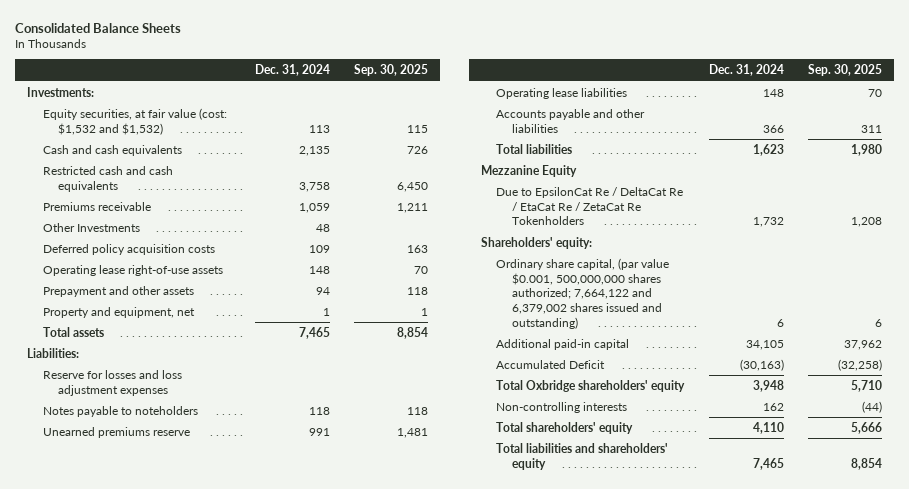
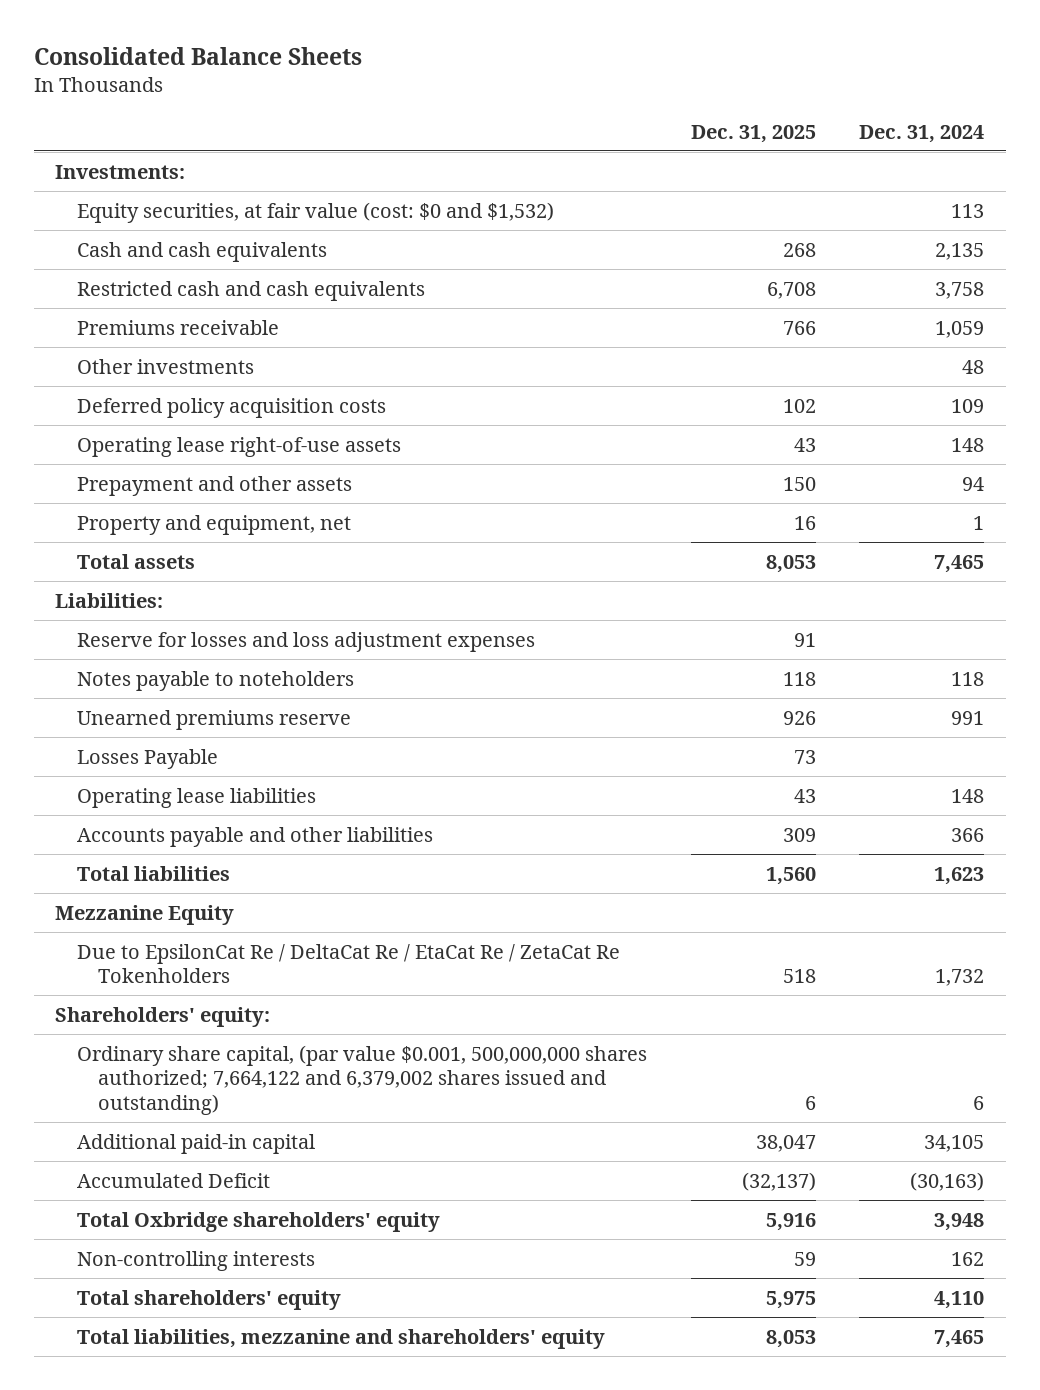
[354,64,429,77] Sep. 30, 2025 -> none
none -> [690,124,816,143] Dec. 31, 2025
[42,107,227,135] Equity securities, at fair value (cost: $1,532 and $1,532) -> [76,201,554,223] Equity securities, at fair value (cost: $0 and $1,532)
[42,222,140,232] Other Investments -> [76,358,254,374] Other investments
none -> [76,748,218,769] Losses Payable
[496,442,669,470] Total liabilities and shareholders' equity -> [76,1328,605,1349] Total liabilities, mezzanine and shareholders' equity

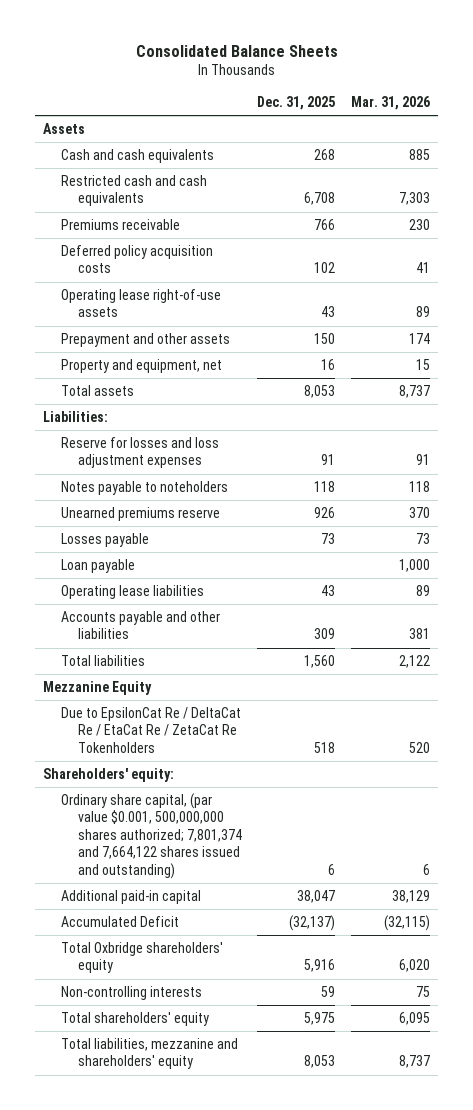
[859,124,985,143] Dec. 31, 2024 -> none
none -> [350,96,430,111] Mar. 31, 2026
[55,164,186,179] Investments: -> none
[76,201,554,223] Equity securities, at fair value (cost: $0 and $1,532) -> none
none -> [43,123,86,135] Assets
[76,358,254,374] Other investments -> none
[76,748,218,769] Losses Payable -> [60,533,149,548] Losses payable
none -> [60,559,135,574] Loan payable
[76,1044,647,1115] Ordinary share capital, (par value $0.001, 500,000,000 shares authorized; 7,664,122 and 6,379,002 shares issued and outstanding) -> [60,793,242,879] Ordinary share capital, (par value $0.001, 500,000,000 shares authorized; 7,801,374 and 7,664,122 shares issued and outstanding)

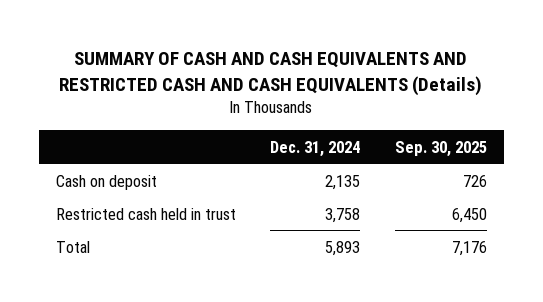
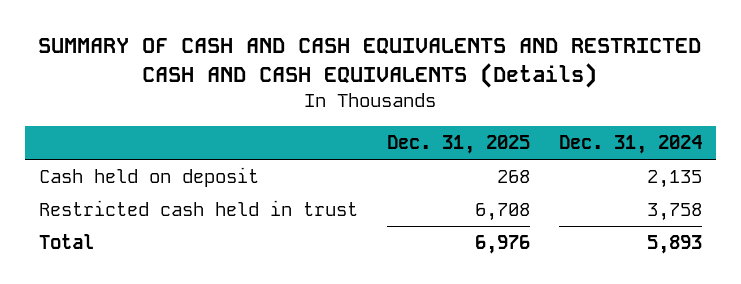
[394,140,487,157] Sep. 30, 2025 -> none
none -> [386,135,530,155] Dec. 31, 2025
[56,174,158,190] Cash on deposit -> [39,167,260,188] Cash held on deposit

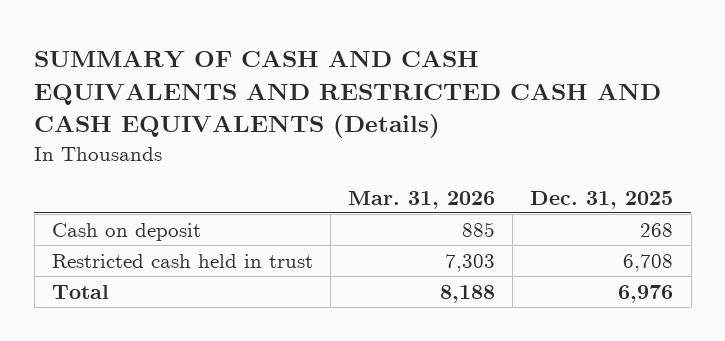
[558,135,702,155] Dec. 31, 2024 -> none
none -> [348,190,496,209] Mar. 31, 2026
[39,167,260,188] Cash held on deposit -> [51,222,201,241] Cash on deposit

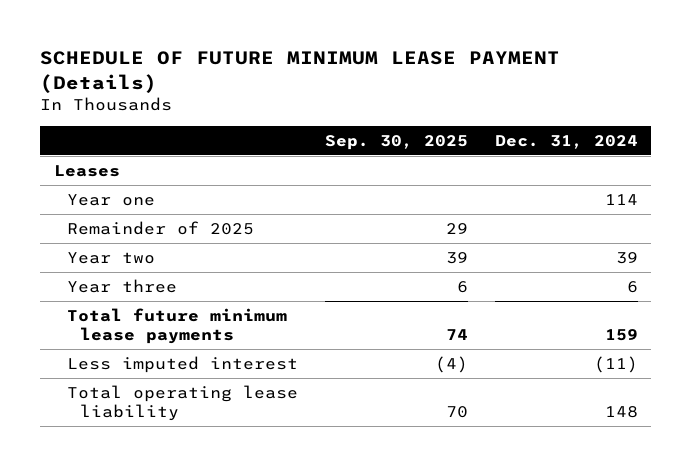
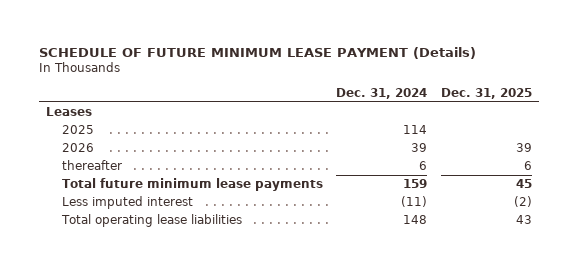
[324,134,468,150] Sep. 30, 2025 -> none
none -> [440,87,532,99] Dec. 31, 2025
[66,220,254,235] Remainder of 2025 -> none
[66,278,177,293] Year three -> none
[66,193,155,206] Year one -> [61,125,94,135] 2025
[66,251,155,264] Year two -> [61,143,94,153] 2026
none -> [61,160,122,171] thereafter
[66,384,298,422] Total operating lease liability -> [60,214,242,228] Total operating lease liabilities

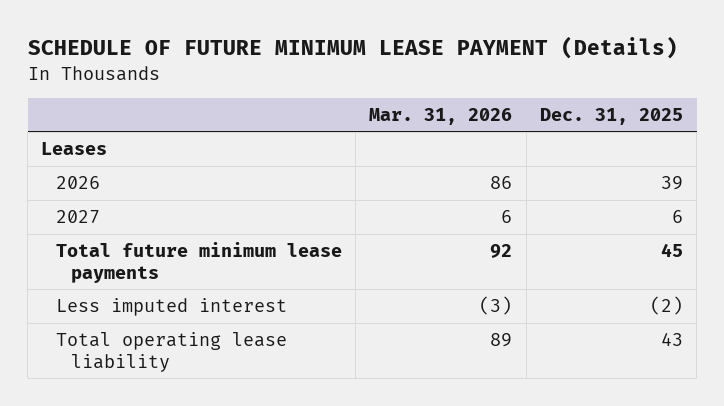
[336,87,428,99] Dec. 31, 2024 -> none
none -> [369,107,513,125] Mar. 31, 2026
[61,125,94,135] 2025 -> none
[61,160,122,171] thereafter -> none
none -> [55,210,100,224] 2027
[60,214,242,228] Total operating lease liabilities -> [55,332,287,372] Total operating lease liability

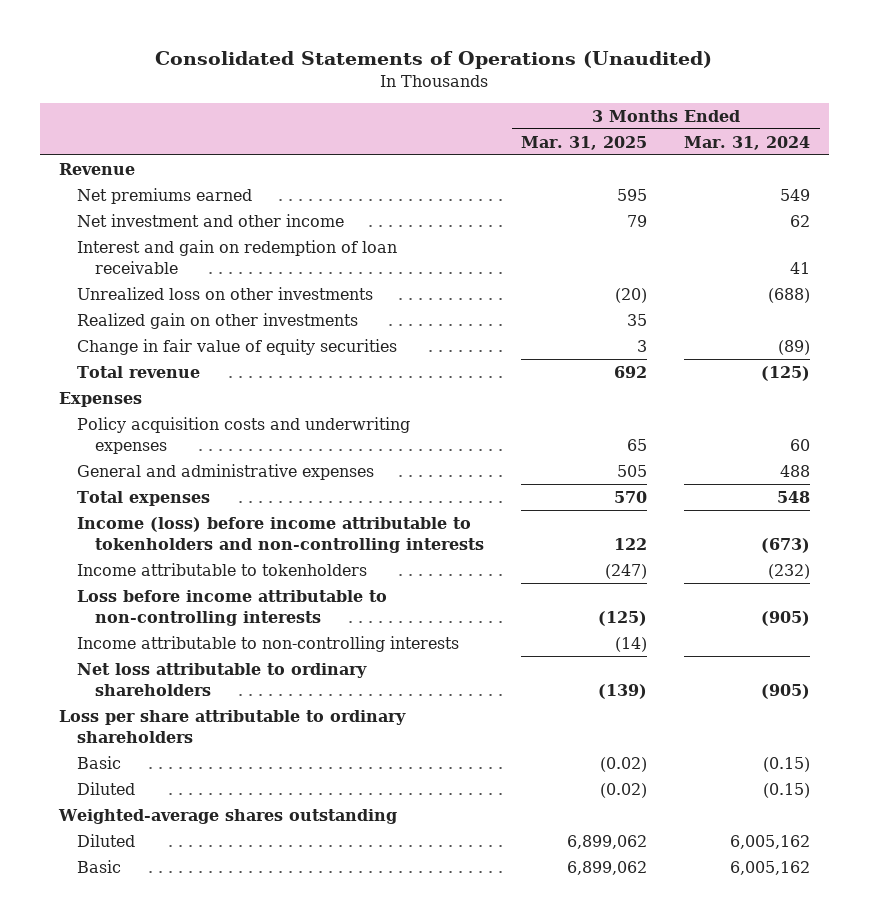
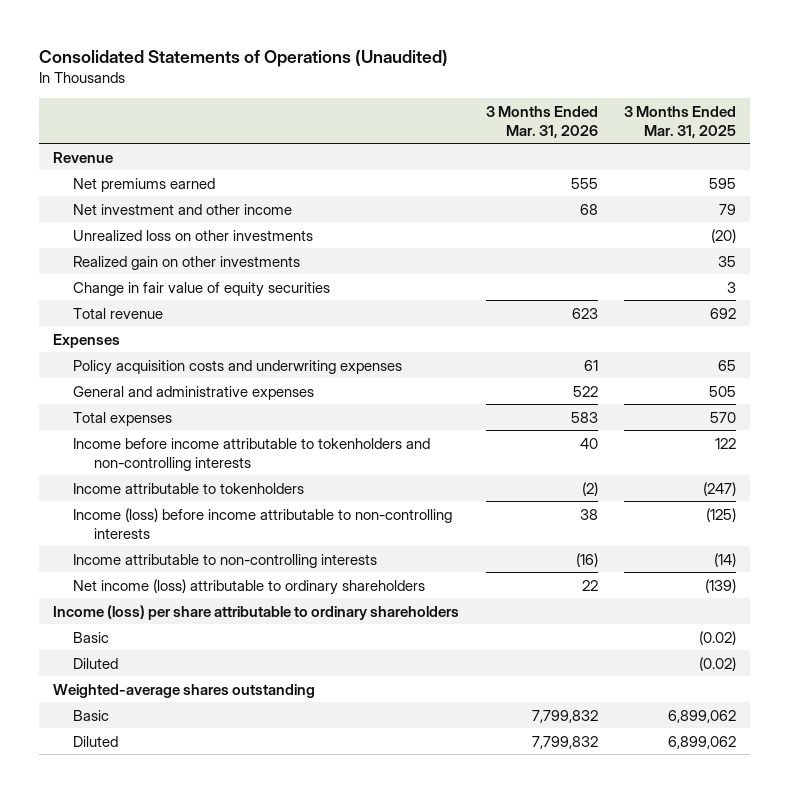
[684,135,811,150] Mar. 31, 2024 -> none
none -> [485,105,598,138] 3 Months Ended Mar. 31, 2026
[77,239,398,274] Interest and gain on redemption of loan receivable -> none
[77,516,485,553] Income (loss) before income attributable to tokenholders and non-controlling interests -> [73,437,431,471] Income before income attributable to tokenholders and non-controlling interests
[77,589,388,626] Loss before income attributable to non-controlling interests -> [73,507,453,539] Income (loss) before income attributable to non-controlling interests
[77,662,368,696] Net loss attributable to ordinary shareholders -> [73,578,426,595] Net income (loss) attributable to ordinary shareholders
[58,709,406,743] Loss per share attributable to ordinary shareholders -> [52,604,459,620] Income (loss) per share attributable to ordinary shareholders
[77,833,136,847] Diluted -> [73,735,119,747] Diluted

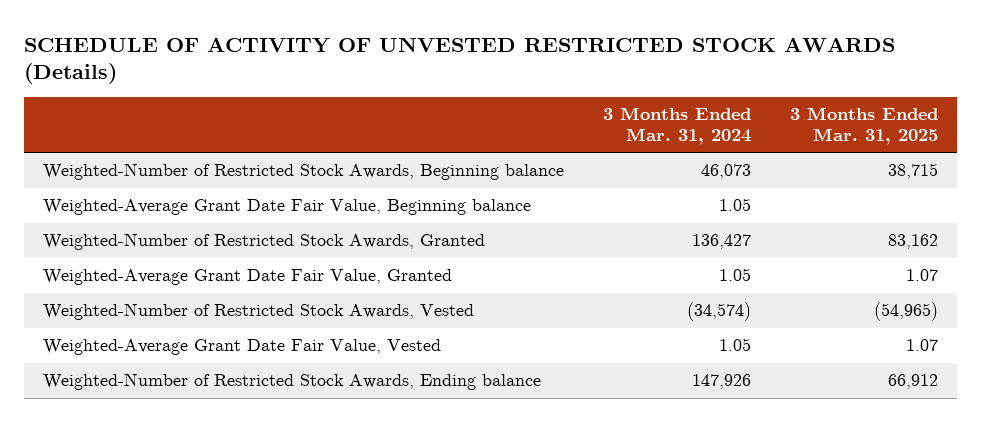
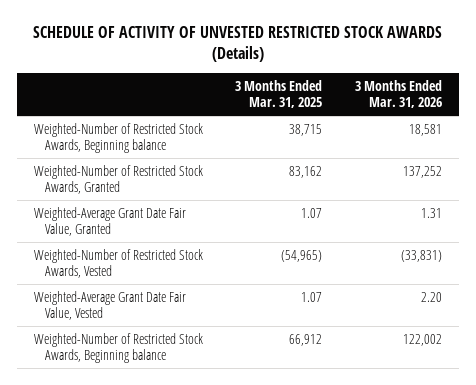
[603,107,752,146] 3 Months Ended Mar. 31, 2024 -> none
none -> [355,79,443,108] 3 Months Ended Mar. 31, 2026
[43,199,532,216] Weighted-Average Grant Date Fair Value, Beginning balance -> none
[43,373,542,391] Weighted-Number of Restricted Stock Awards, Ending balance -> [33,332,203,364] Weighted-Number of Restricted Stock Awards, Beginning balance

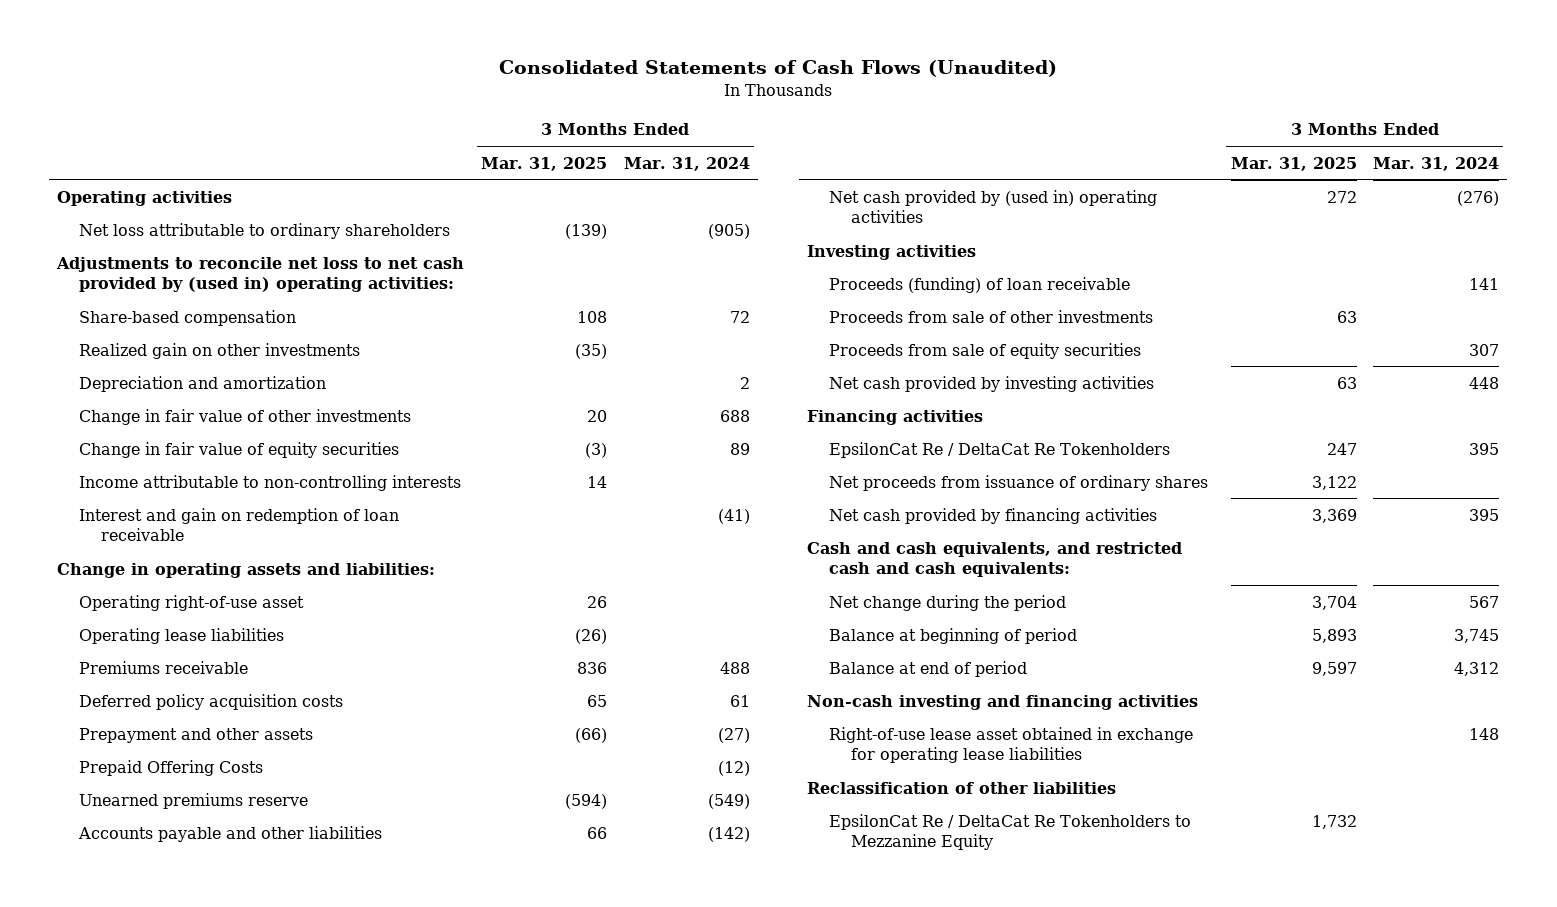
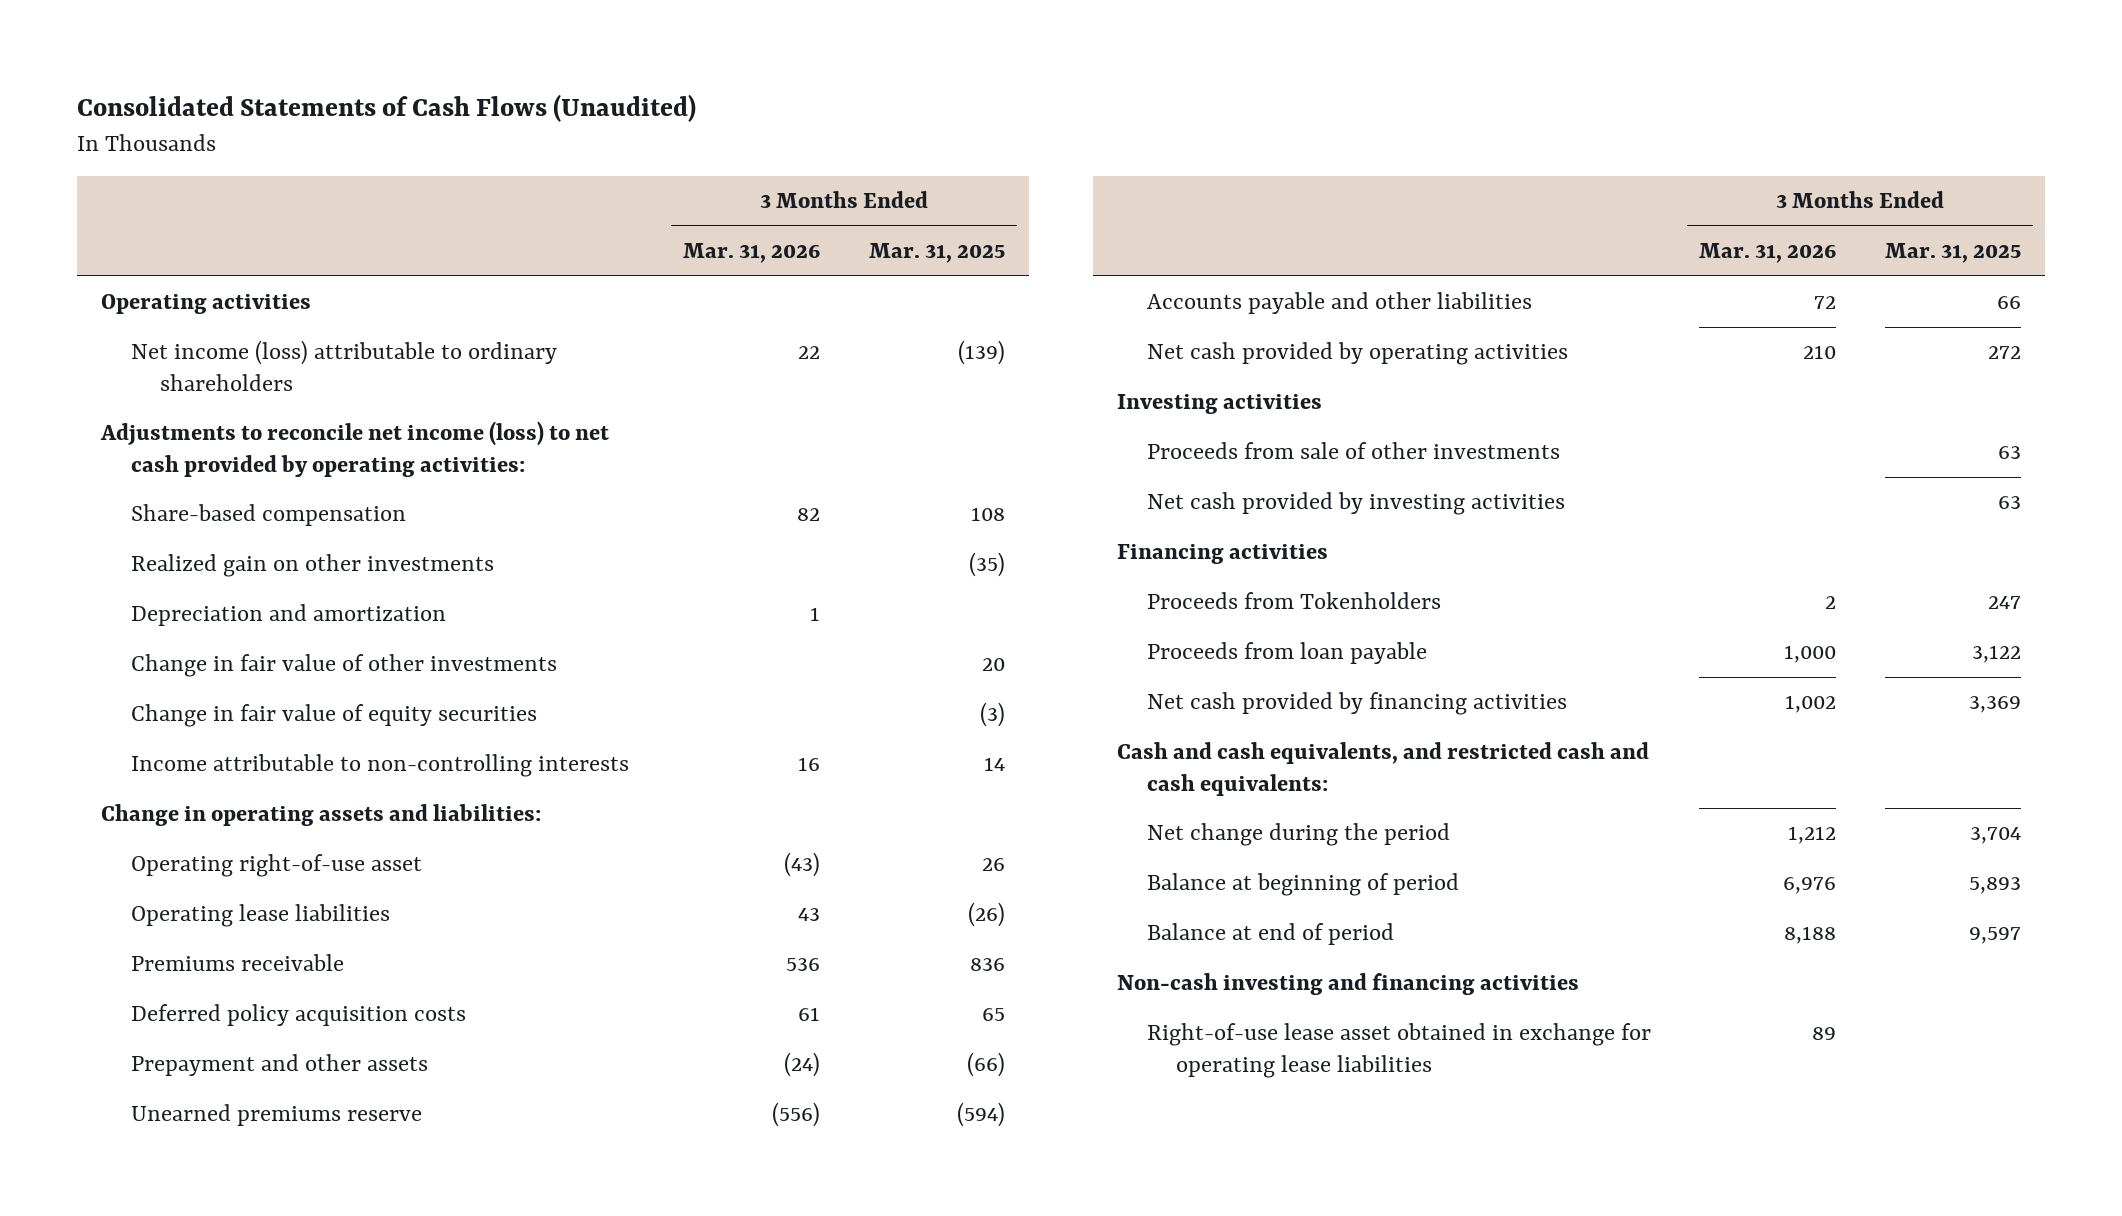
[623,156,750,171] Mar. 31, 2024 -> none
none -> [683,243,821,264] Mar. 31, 2026
[79,222,451,239] Net loss attributable to ordinary shareholders -> [130,340,557,391] Net income (loss) attributable to ordinary shareholders
[56,256,465,293] Adjustments to reconcile net loss to net cash provided by (used in) operating activities: -> [100,421,610,477] Adjustments to reconcile net income (loss) to net cash provided by operating activities:
[79,507,400,542] Interest and gain on redemption of loan receivable -> none
[79,759,264,776] Prepaid Offering Costs -> none
[828,189,1157,224] Net cash provided by (used in) operating activities -> [1146,342,1568,366] Net cash provided by operating activities
[828,276,1130,293] Proceeds (funding) of loan receivable -> none
[828,342,1141,359] Proceeds from sale of equity securities -> none
[828,441,1170,458] EpsilonCat Re / DeltaCat Re Tokenholders -> [1146,592,1441,610] Proceeds from Tokenholders
[828,474,1208,491] Net proceeds from issuance of ordinary shares -> [1146,642,1427,665] Proceeds from loan payable
[806,781,1116,794] Reclassification of other liabilities -> none
[828,813,1191,851] EpsilonCat Re / DeltaCat Re Tokenholders to Mezzanine Equity -> none

